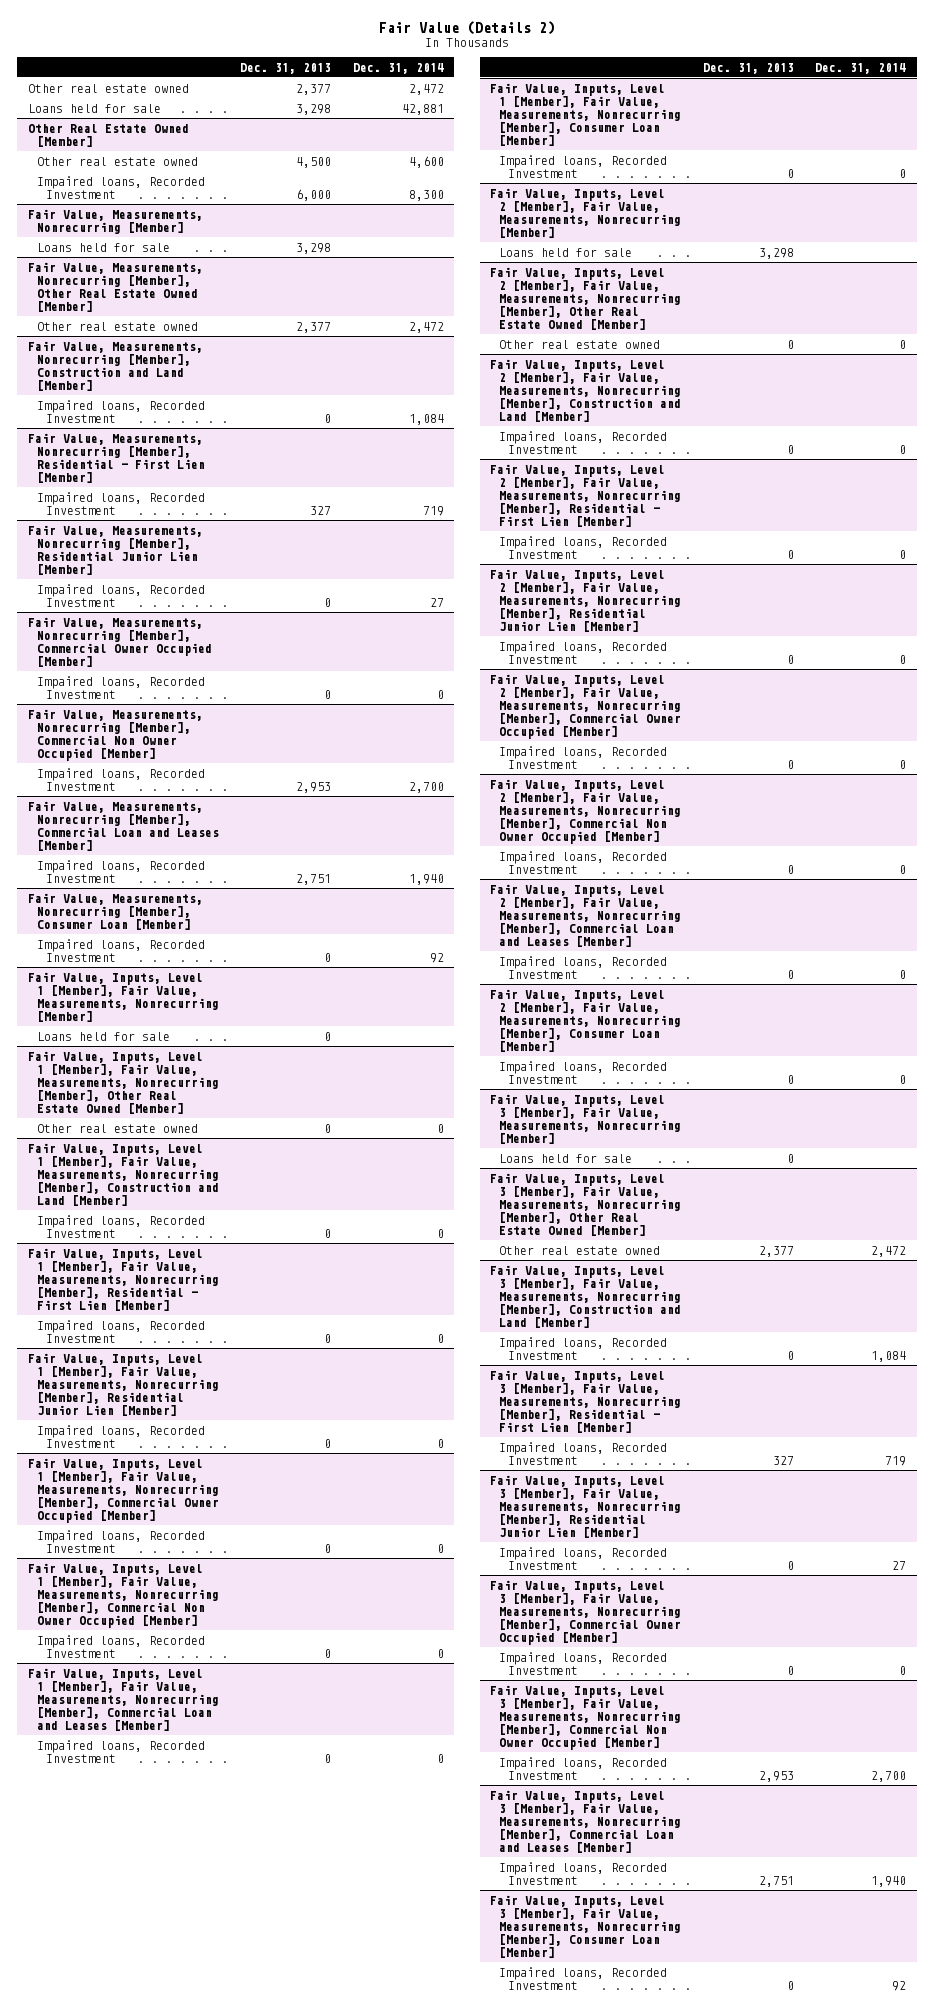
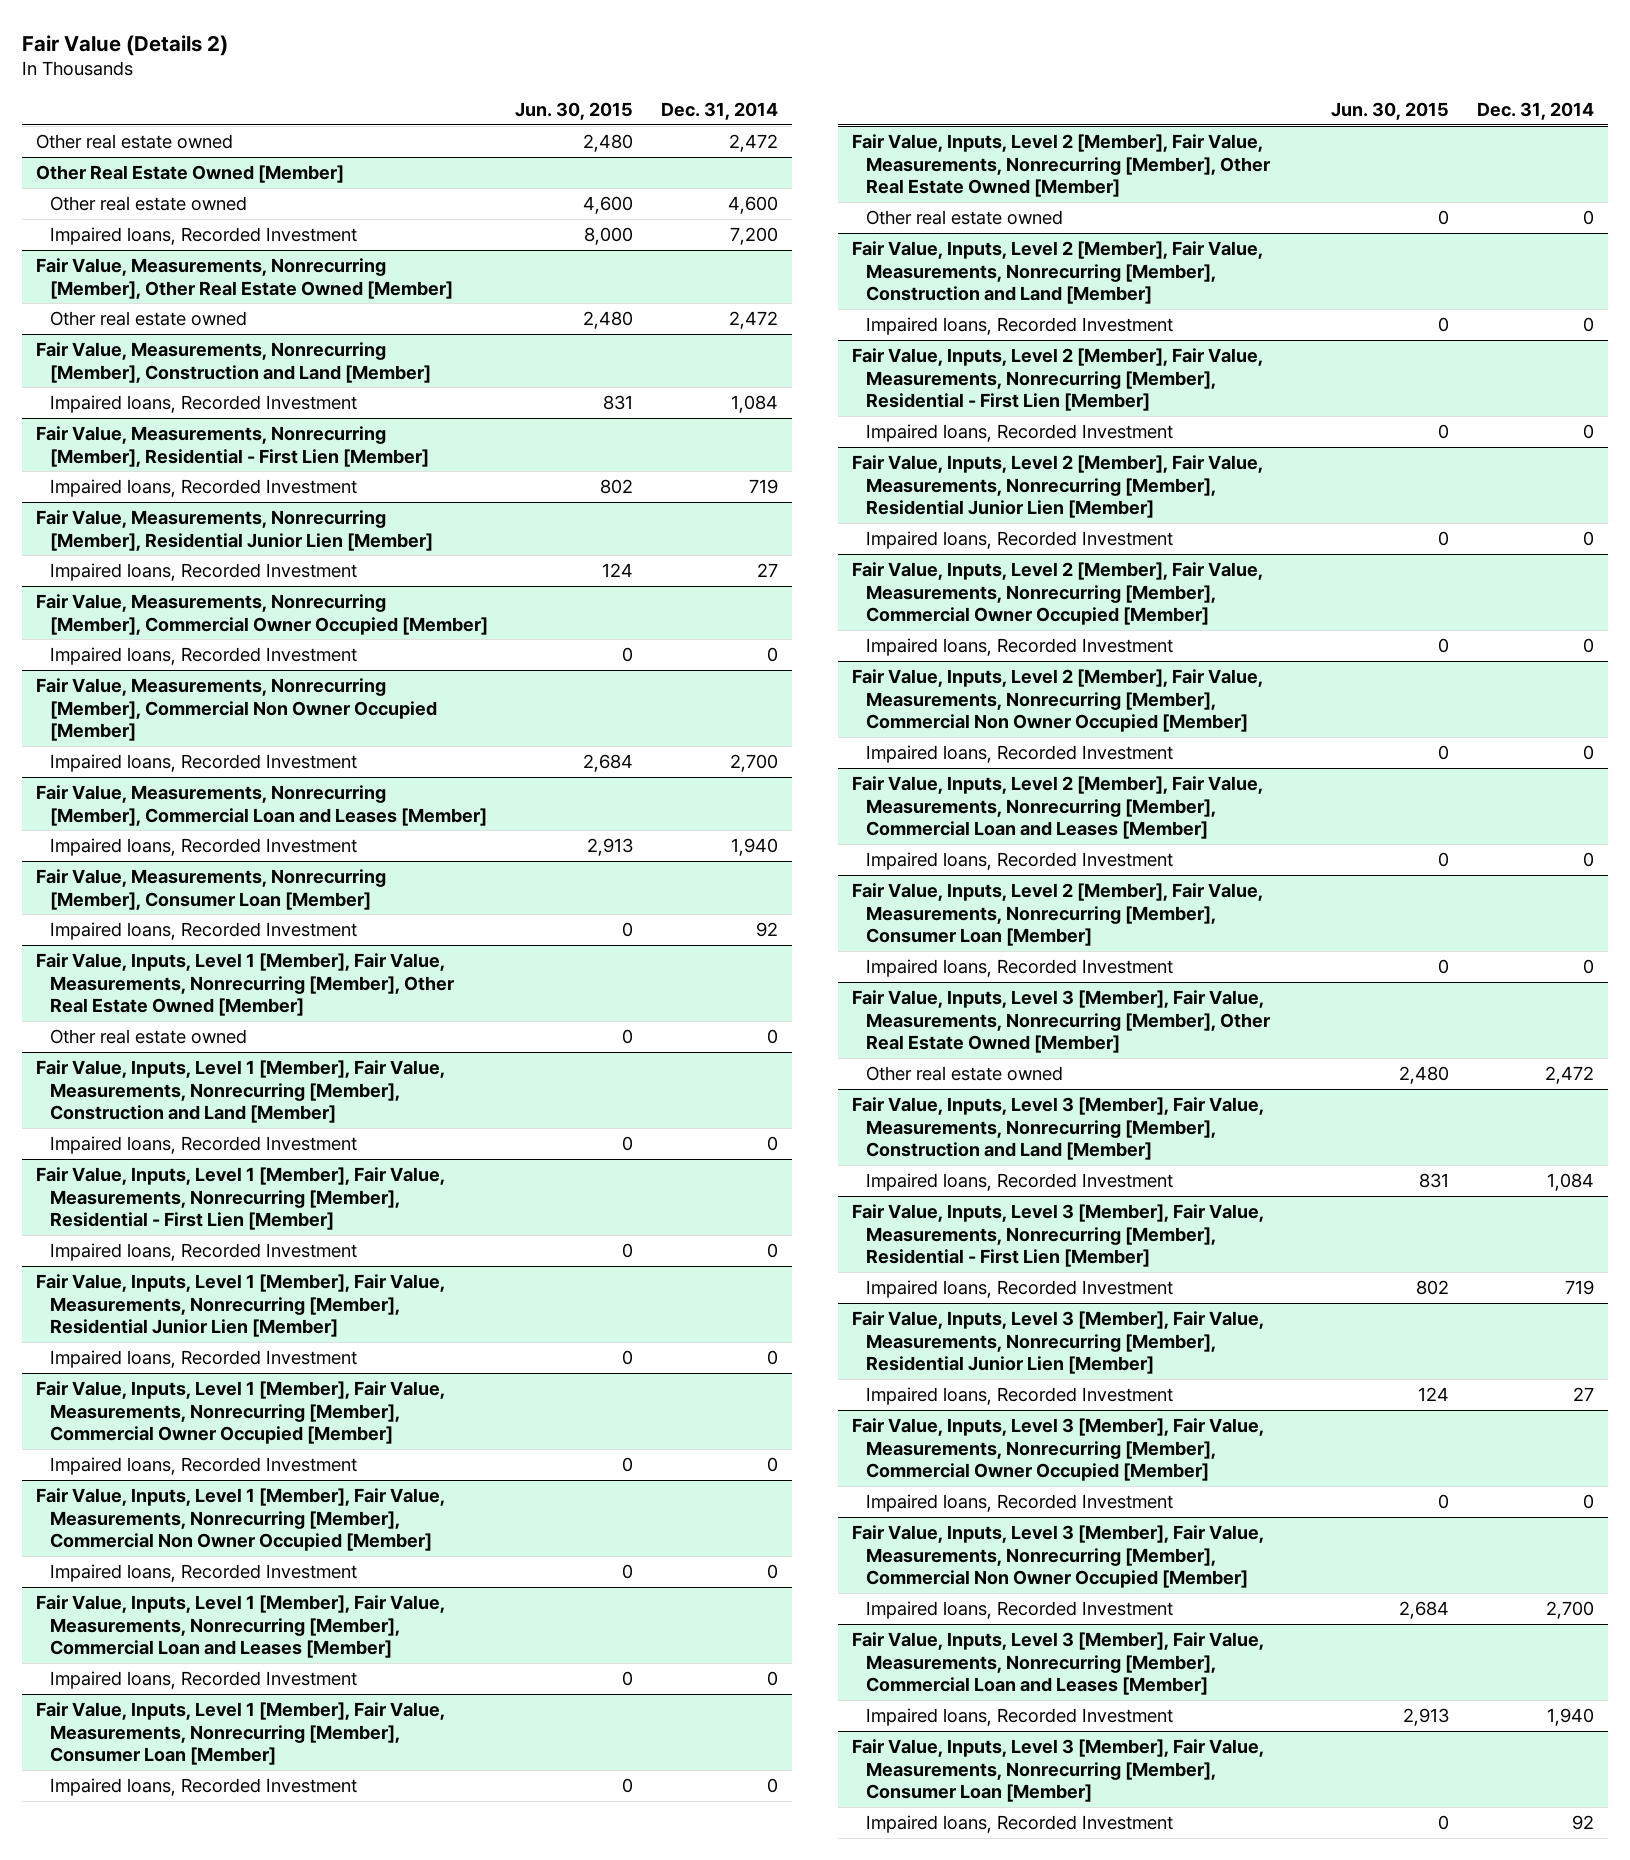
[240,62,332,74] Dec. 31, 2013 -> none
none -> [515,101,634,120] Jun. 30, 2015
[27,103,161,113] Loans held for sale -> none
[27,208,203,234] Fair Value, Measurements, Nonrecurring [Member] -> none
[36,242,170,252] Loans held for sale -> none
[408,189,444,201] 8,300 -> [730,226,779,245] 7,200
[27,971,219,1022] Fair Value, Inputs, Level 1 [Member], Fair Value, Measurements, Nonrecurring [Member] -> none
[36,1031,170,1041] Loans held for sale -> none
[490,187,682,238] Fair Value, Inputs, Level 2 [Member], Fair Value, Measurements, Nonrecurring [Member] -> none
[499,247,633,257] Loans held for sale -> none
[490,1093,682,1144] Fair Value, Inputs, Level 3 [Member], Fair Value, Measurements, Nonrecurring [Member] -> none
[499,1153,633,1163] Loans held for sale -> none

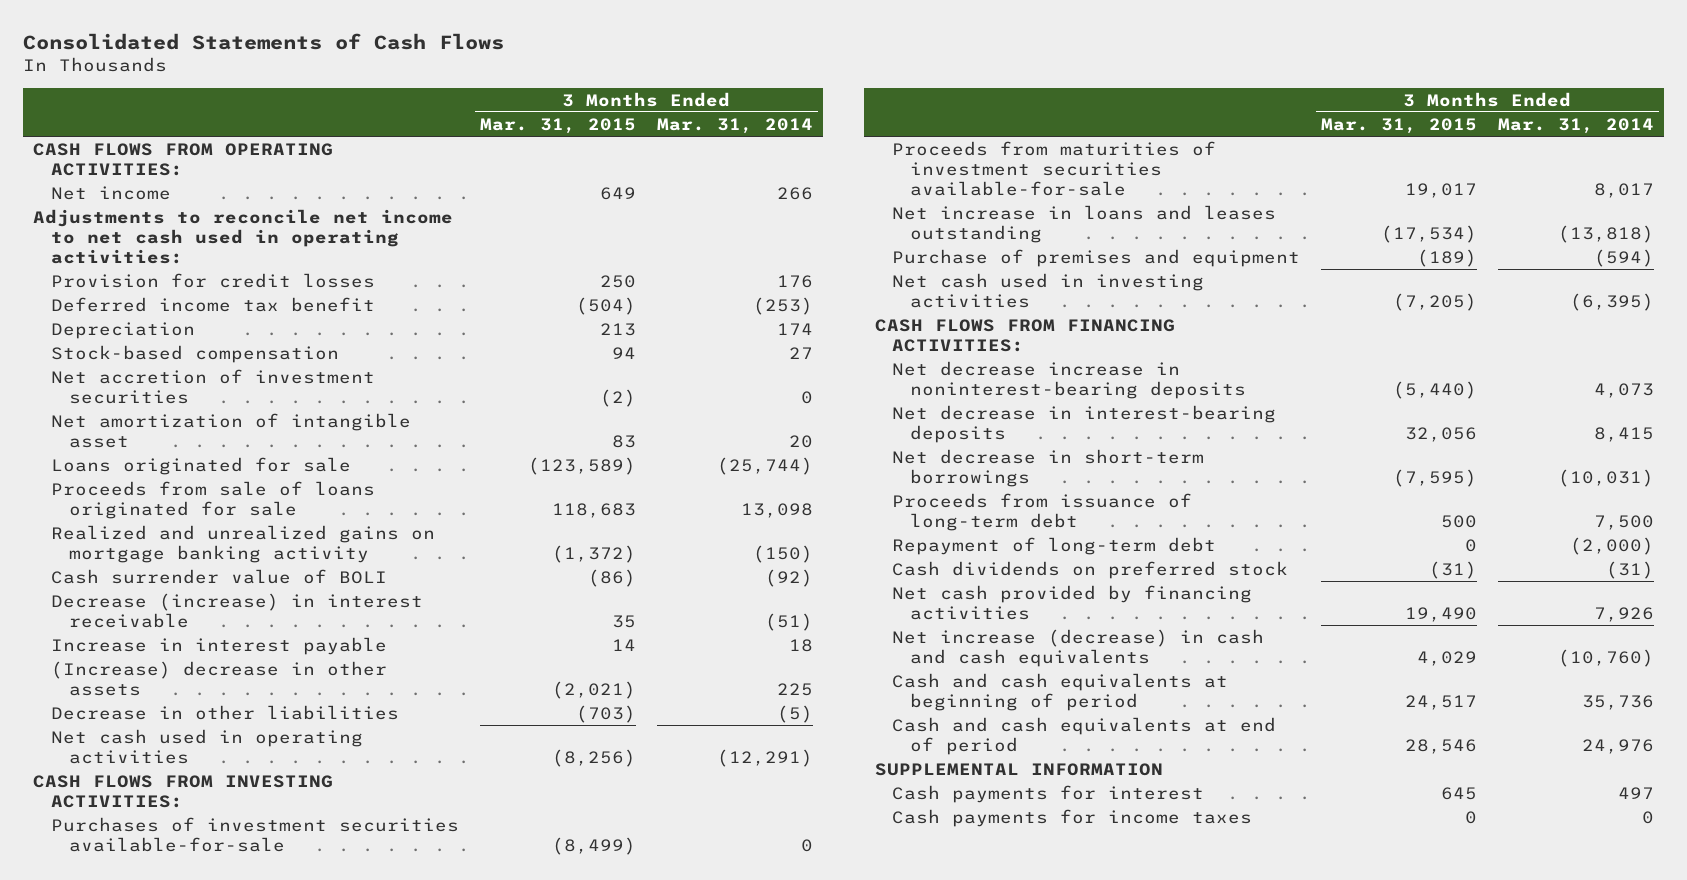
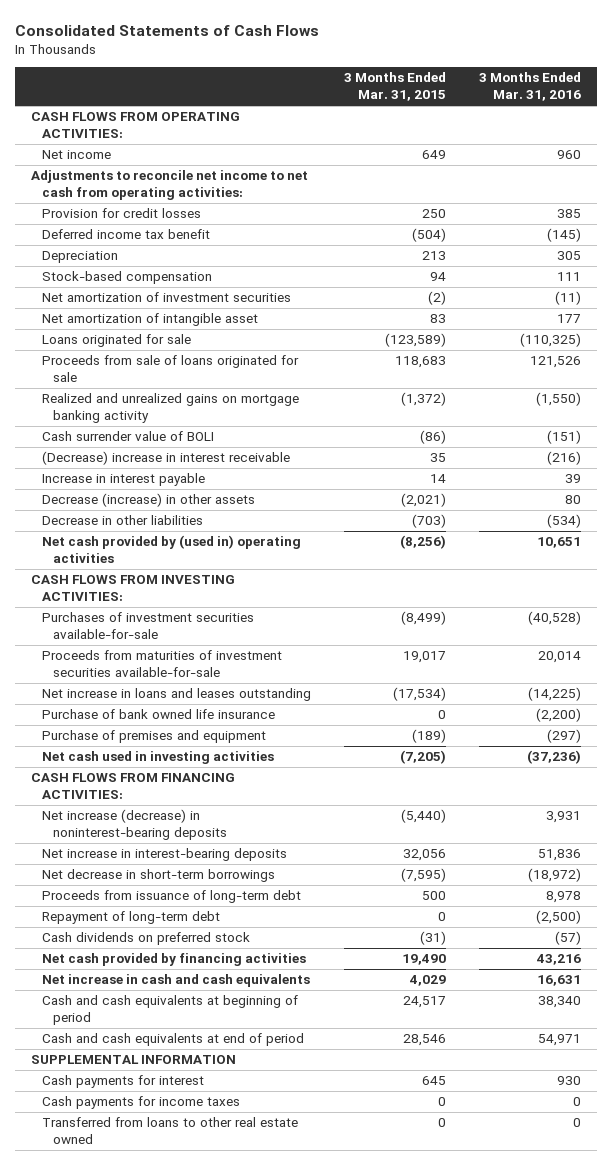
[656,117,813,134] Mar. 31, 2014 -> none
none -> [478,72,581,102] 3 Months Ended Mar. 31, 2016
[33,208,454,264] Adjustments to reconcile net income to net cash used in operating activities: -> [31,170,309,201] Adjustments to reconcile net income to net cash from operating activities:
[51,368,376,404] Net accretion of investment securities -> [42,292,292,303] Net amortization of investment securities
[51,592,424,628] Decrease (increase) in interest receivable -> [42,451,291,466] (Decrease) increase in interest receivable
[51,660,388,696] (Increase) decrease in other assets -> [42,493,256,508] Decrease (increase) in other assets
[51,728,364,764] Net cash used in operating activities -> [42,535,302,564] Net cash provided by (used in) operating activities
none -> [42,709,276,720] Purchase of bank owned life insurance
[892,360,1247,399] Net decrease increase in noninterest-bearing deposits -> [42,809,228,841] Net increase (decrease) in noninterest-bearing deposits
[892,404,1277,443] Net decrease in interest-bearing deposits -> [42,848,288,862] Net increase in interest-bearing deposits
[892,628,1265,667] Net increase (decrease) in cash and cash equivalents -> [42,974,311,988] Net increase in cash and cash equivalents
none -> [42,1117,299,1145] Transferred from loans to other real estate owned

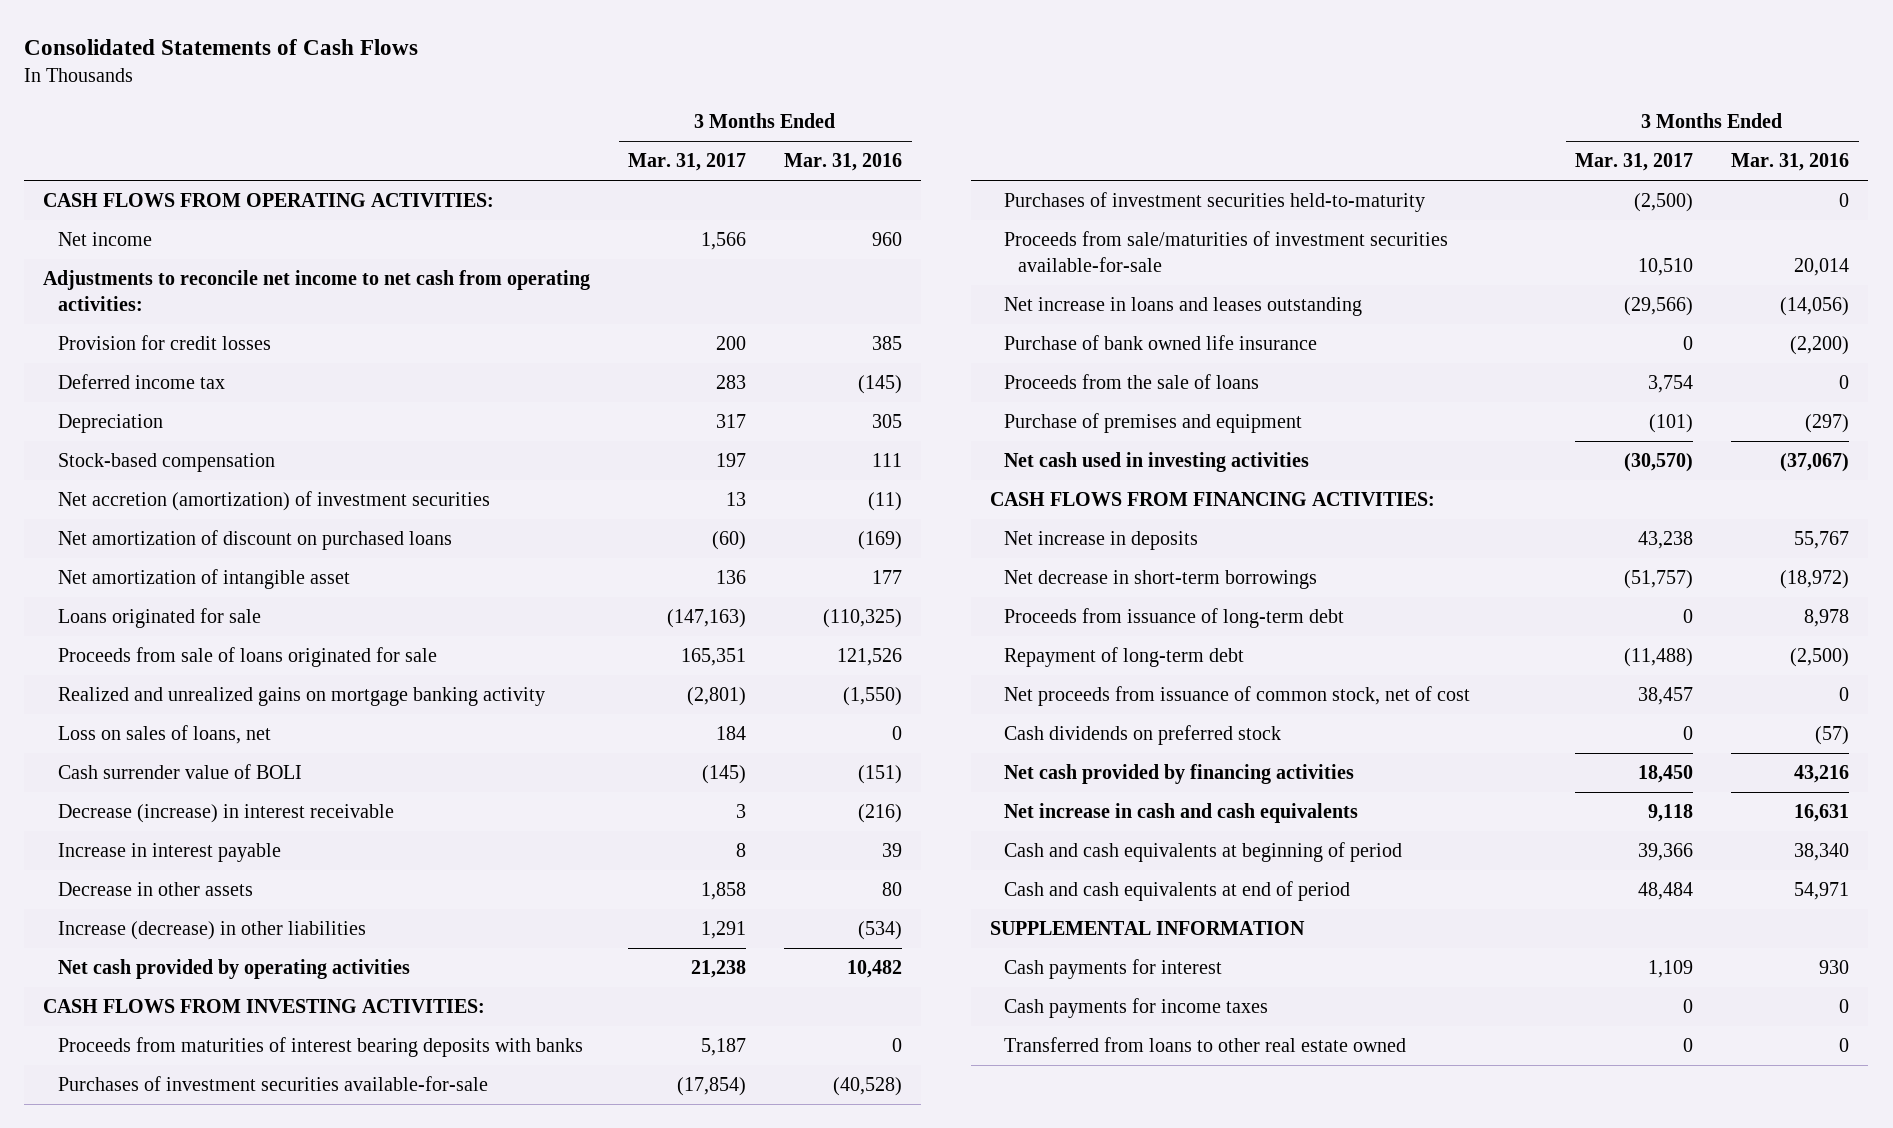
[343,72,446,102] 3 Months Ended Mar. 31, 2015 -> none
none -> [628,153,747,172] Mar. 31, 2017
[42,229,211,240] Deferred income tax benefit -> [57,374,225,390] Deferred income tax
[42,292,292,303] Net amortization of investment securities -> [57,491,490,512] Net accretion (amortization) of investment securities
none -> [57,530,452,551] Net amortization of discount on purchased loans
none -> [57,725,271,745] Loss on sales of loans, net
[42,451,291,466] (Decrease) increase in interest receivable -> [57,804,394,824] Decrease (increase) in interest receivable
[42,493,256,508] Decrease (increase) in other assets -> [57,882,253,897] Decrease in other assets
[42,515,204,526] Decrease in other liabilities -> [57,921,366,941] Increase (decrease) in other liabilities
[42,535,302,564] Net cash provided by (used in) operating activities -> [57,959,410,980] Net cash provided by operating activities
[536,537,581,549] 10,651 -> [847,960,903,979] 10,482
none -> [57,1037,583,1058] Proceeds from maturities of interest bearing deposits with banks
none -> [1004,192,1426,213] Purchases of investment securities held-to-maturity
[42,650,283,678] Proceeds from maturities of investment securities available-for-sale -> [1004,231,1449,272] Proceeds from sale/maturities of investment securities available-for-sale
[527,687,581,702] (14,225) -> [1780,297,1850,317] (14,056)
none -> [1004,374,1260,390] Proceeds from the sale of loans
[526,750,581,765] (37,236) -> [1780,453,1850,473] (37,067)
[42,848,288,862] Net increase in interest-bearing deposits -> none
[42,809,228,841] Net increase (decrease) in noninterest-bearing deposits -> [1004,531,1199,551] Net increase in deposits
[545,811,581,824] 3,931 -> [1794,531,1850,550] 55,767
none -> [1004,686,1471,707] Net proceeds from issuance of common stock, net of cost

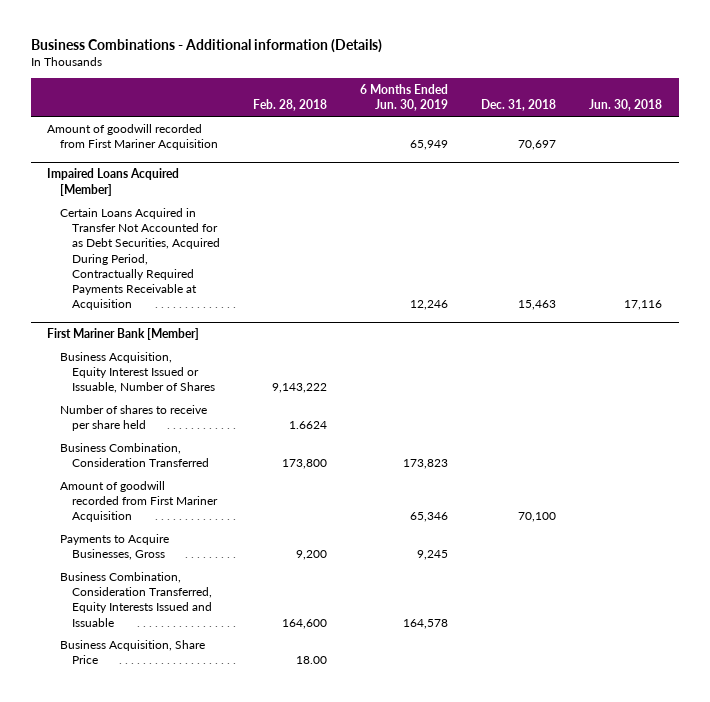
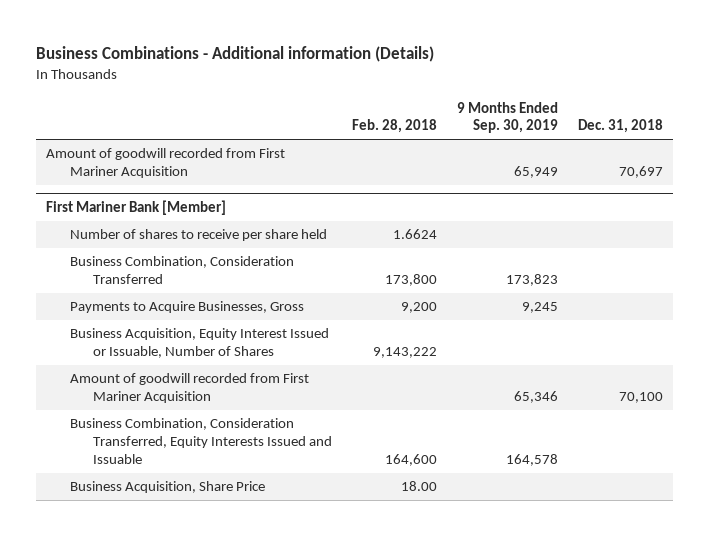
[360,84,449,112] 6 Months Ended Jun. 30, 2019 -> none
[589,99,663,112] Jun. 30, 2018 -> none
none -> [456,101,558,134] 9 Months Ended Sep. 30, 2019
[47,168,180,196] Impaired Loans Acquired [Member] -> none
[59,207,220,311] Certain Loans Acquired in Transfer Not Accounted for as Debt Securities, Acquired During Period, Contractually Required Payments Receivable at Acquisition -> none
[59,351,215,394] Business Acquisition, Equity Interest Issued or Issuable, Number of Shares -> [69,328,329,359] Business Acquisition, Equity Interest Issued or Issuable, Number of Shares
[59,480,218,523] Amount of goodwill recorded from First Mariner Acquisition -> [69,373,309,404] Amount of goodwill recorded from First Mariner Acquisition

